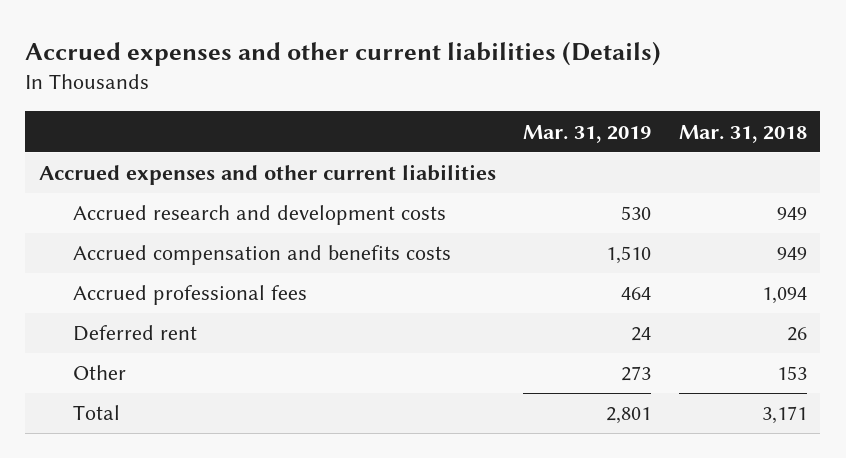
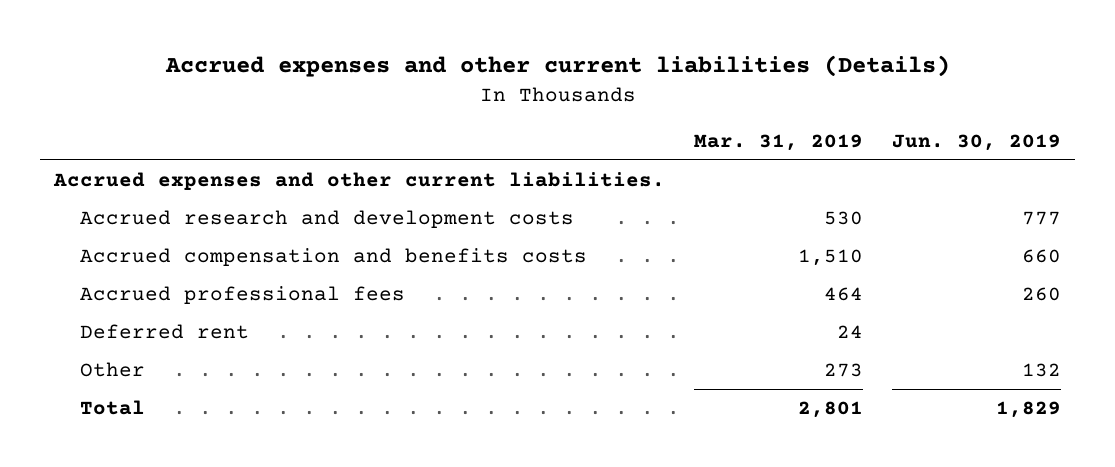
[678,124,807,143] Mar. 31, 2018 -> none
none -> [891,133,1061,151] Jun. 30, 2019
[39,164,497,186] Accrued expenses and other current liabilities -> [53,172,666,191] Accrued expenses and other current liabilities.

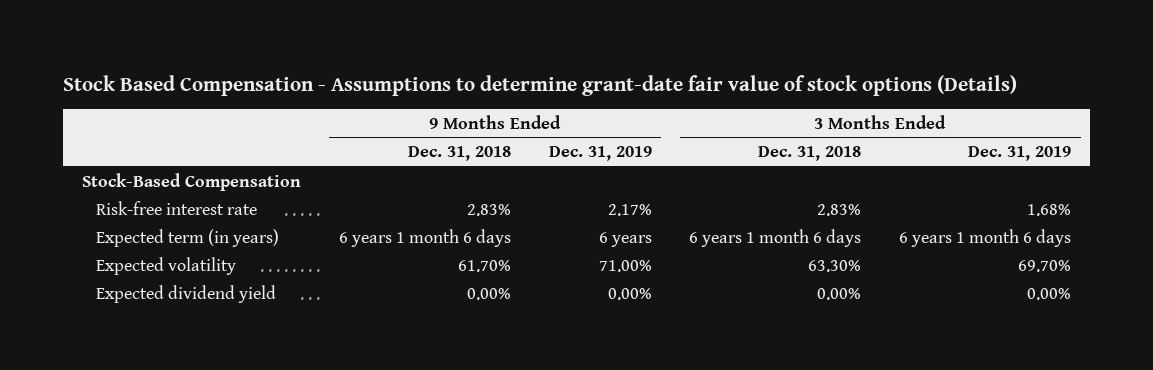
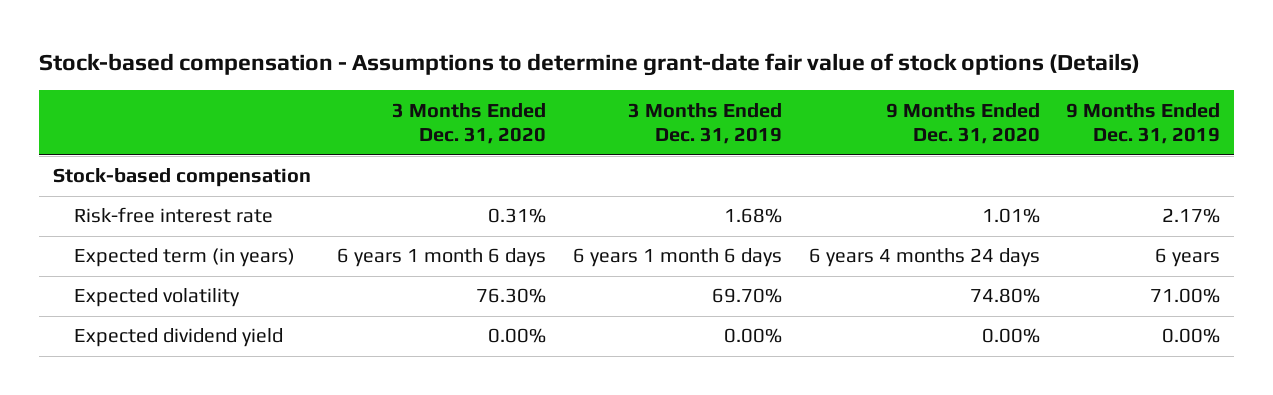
[62,74,1017,96] Stock Based Compensation - Assumptions to determine grant-date fair value of stock options (Details) -> [39,53,1141,77] Stock-based compensation - Assumptions to determine grant-date fair value of stock options (Details)
[407,146,511,162] Dec. 31, 2018 -> none
[758,146,862,162] Dec. 31, 2018 -> none
none -> [392,102,547,145] 3 Months Ended Dec. 31, 2020
none -> [885,102,1040,145] 9 Months Ended Dec. 31, 2020
[81,172,301,191] Stock-Based Compensation -> [52,168,311,188] Stock-based compensation

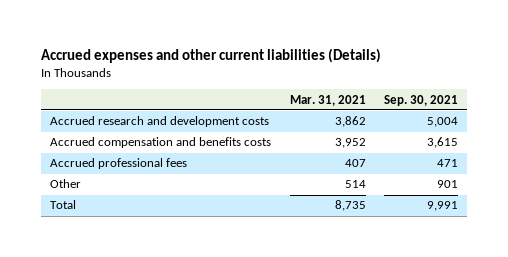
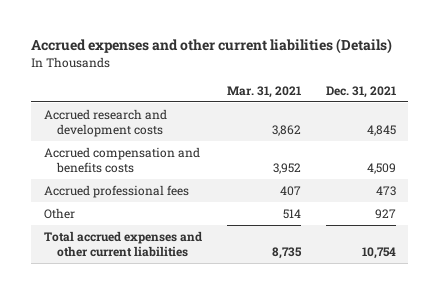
[384,94,459,106] Sep. 30, 2021 -> none
none -> [325,85,396,98] Dec. 31, 2021
[50,200,77,210] Total -> [43,230,202,257] Total accrued expenses and other current liabilities

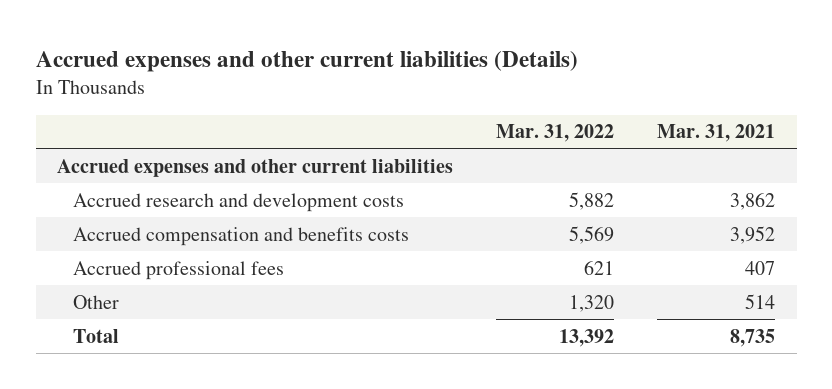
[325,85,396,98] Dec. 31, 2021 -> none
none -> [496,124,615,143] Mar. 31, 2022
none -> [57,158,454,177] Accrued expenses and other current liabilities
[43,230,202,257] Total accrued expenses and other current liabilities -> [72,328,119,343] Total

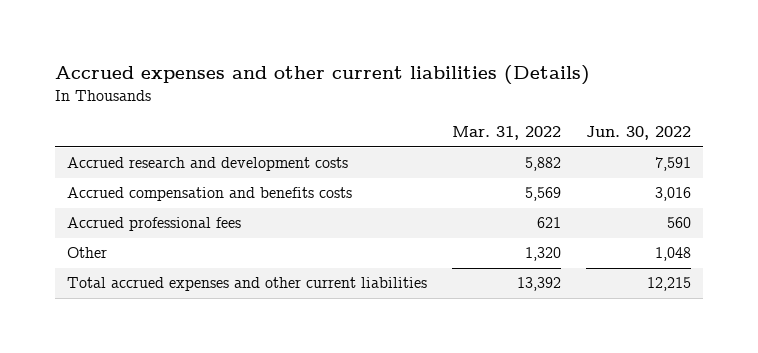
[657,124,776,143] Mar. 31, 2021 -> none
none -> [585,126,691,141] Jun. 30, 2022
[57,158,454,177] Accrued expenses and other current liabilities -> none
[72,328,119,343] Total -> [67,277,428,292] Total accrued expenses and other current liabilities

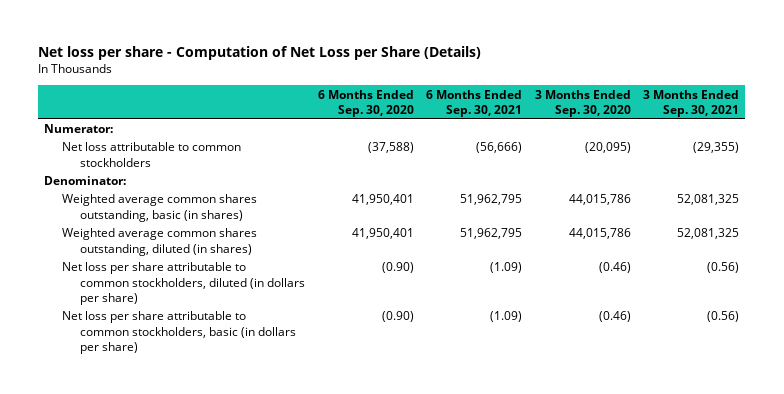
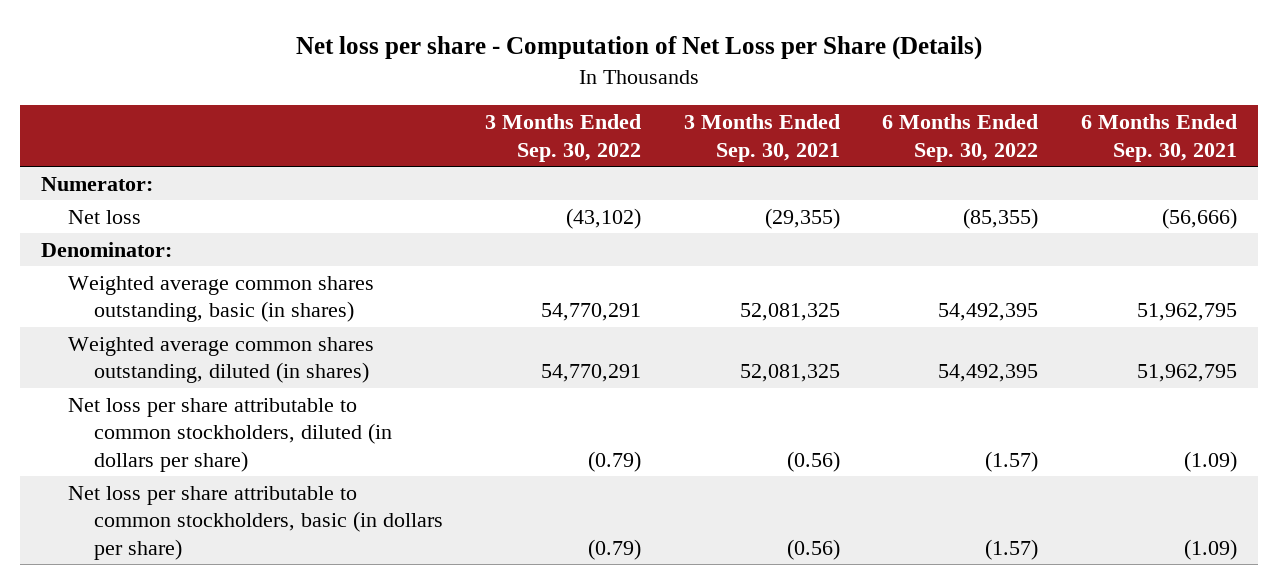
[317,89,414,118] 6 Months Ended Sep. 30, 2020 -> none
[534,89,631,118] 3 Months Ended Sep. 30, 2020 -> none
none -> [485,114,642,162] 3 Months Ended Sep. 30, 2022
none -> [882,114,1039,162] 6 Months Ended Sep. 30, 2022
[62,142,242,167] Net loss attributable to common stockholders -> [67,209,141,224] Net loss

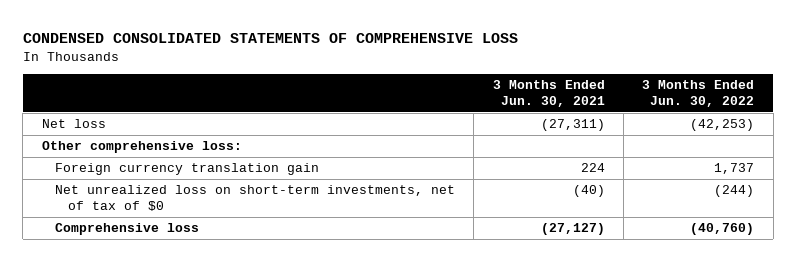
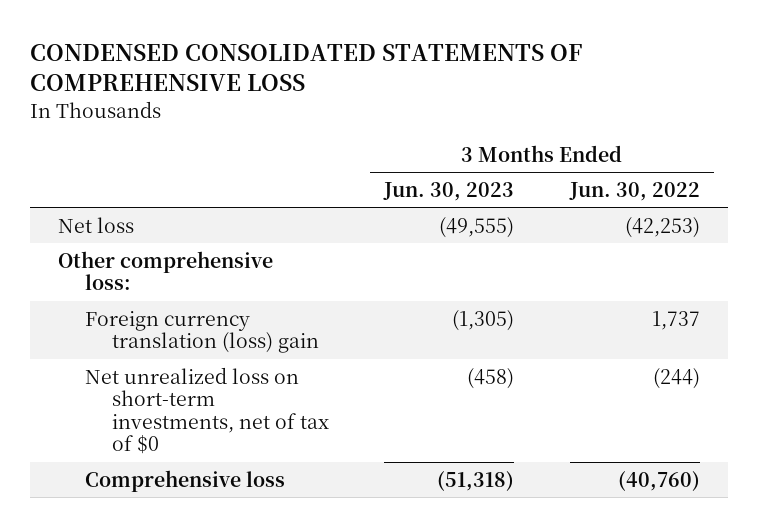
[492,80,605,108] 3 Months Ended Jun. 30, 2021 -> none
none -> [383,181,515,201] Jun. 30, 2023
[54,163,319,176] Foreign currency translation gain -> [84,310,319,354] Foreign currency translation (loss) gain

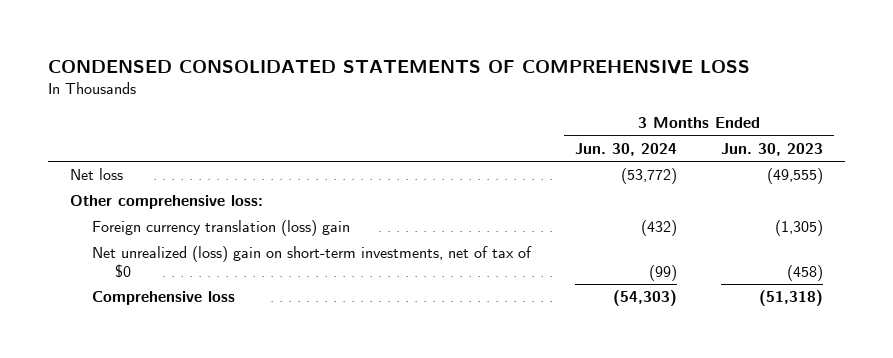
[569,181,701,201] Jun. 30, 2022 -> none
none -> [575,142,678,156] Jun. 30, 2024
[84,366,329,455] Net unrealized loss on short-term investments, net of tax of $0 -> [92,246,533,278] Net unrealized (loss) gain on short-term investments, net of tax of $0

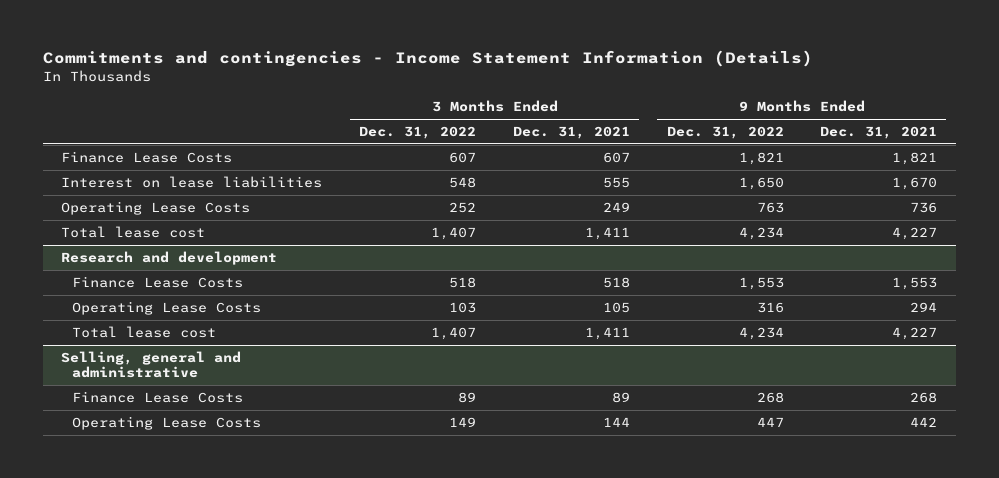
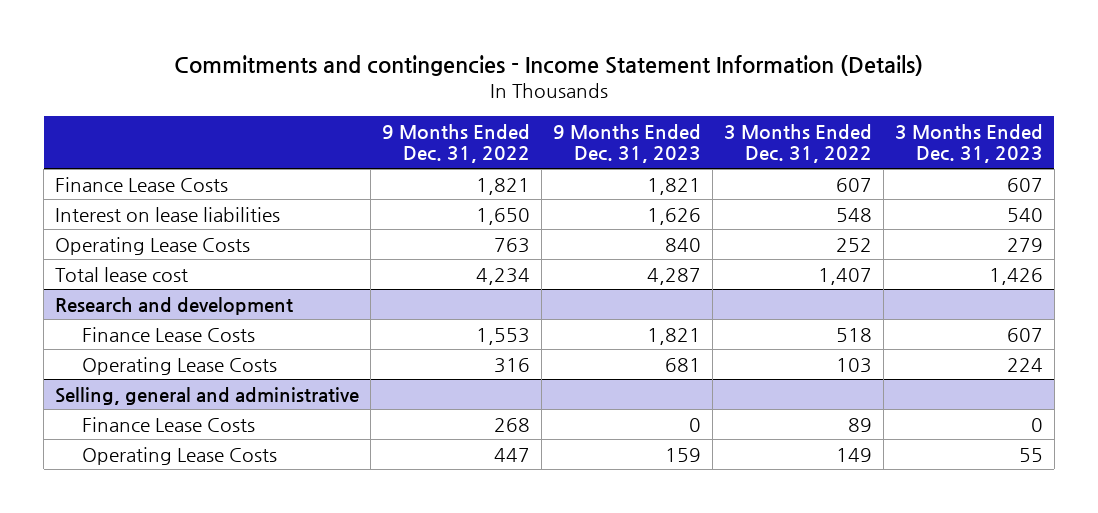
[512,126,630,140] Dec. 31, 2021 -> none
[820,126,938,140] Dec. 31, 2021 -> none
none -> [552,123,701,164] 9 Months Ended Dec. 31, 2023
none -> [894,123,1043,164] 3 Months Ended Dec. 31, 2023
[72,326,217,339] Total lease cost -> none

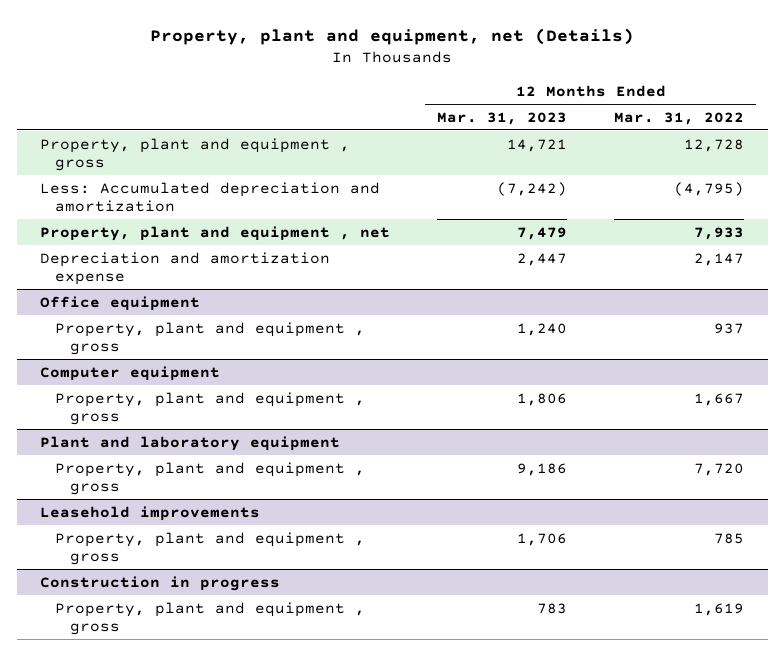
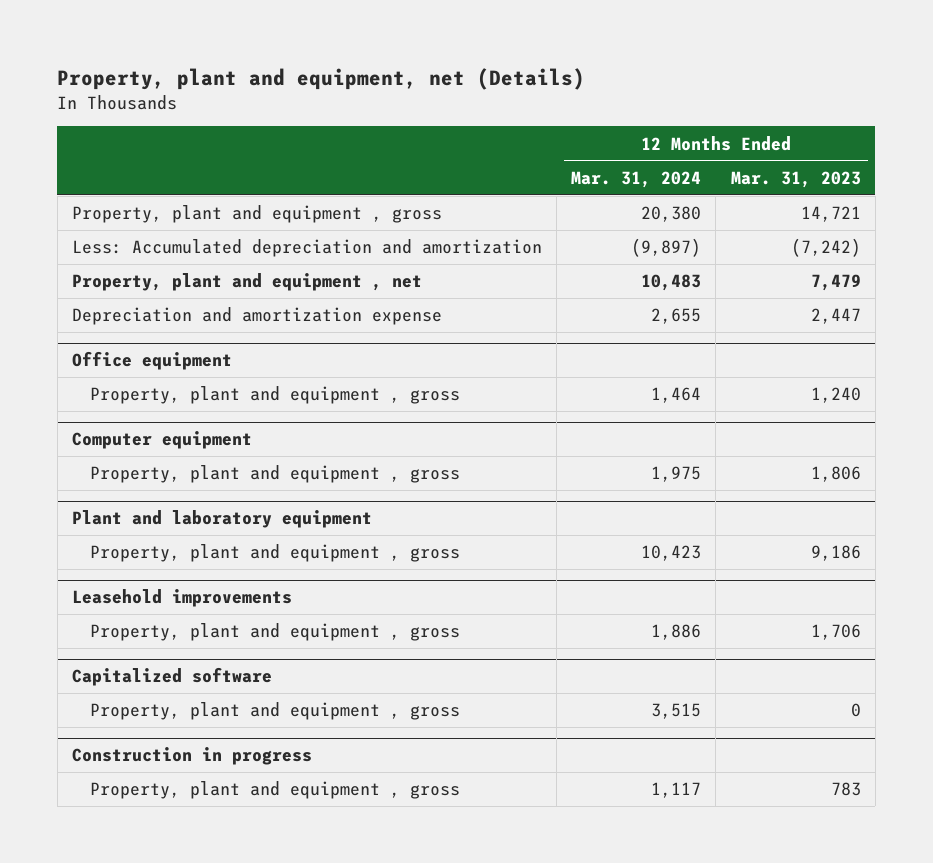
[614,111,745,125] Mar. 31, 2022 -> none
none -> [571,170,702,188] Mar. 31, 2024
none -> [72,667,273,687] Capitalized software
none -> [89,702,460,721] Property, plant and equipment , gross

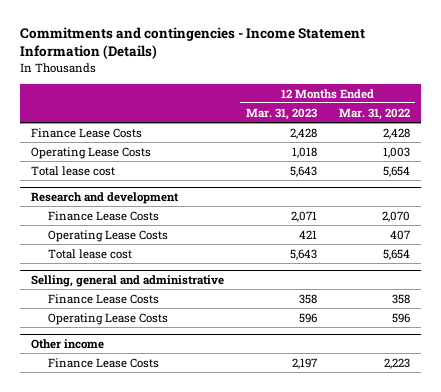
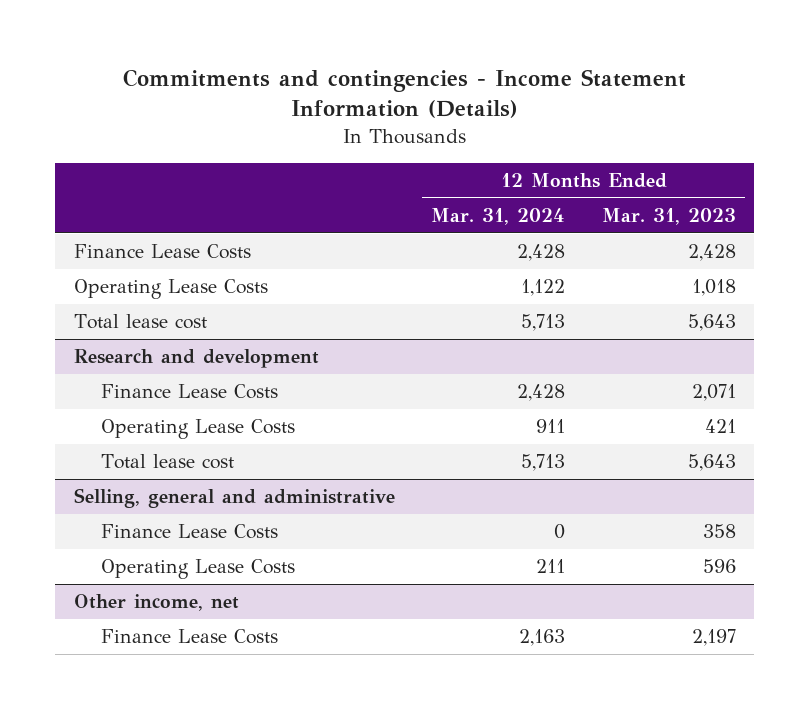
[338,107,410,120] Mar. 31, 2022 -> none
none -> [431,207,566,225] Mar. 31, 2024
[31,339,105,350] Other income -> [73,594,239,612] Other income, net

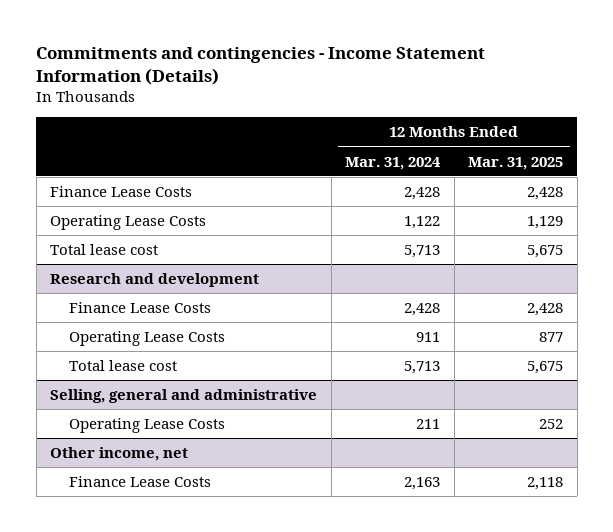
[601,207,736,225] Mar. 31, 2023 -> none
none -> [468,156,564,170] Mar. 31, 2025
[100,524,278,540] Finance Lease Costs -> none

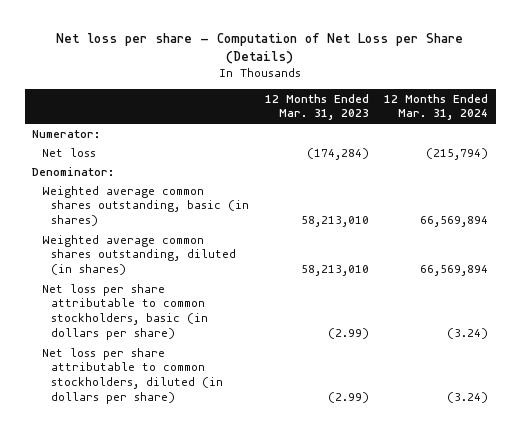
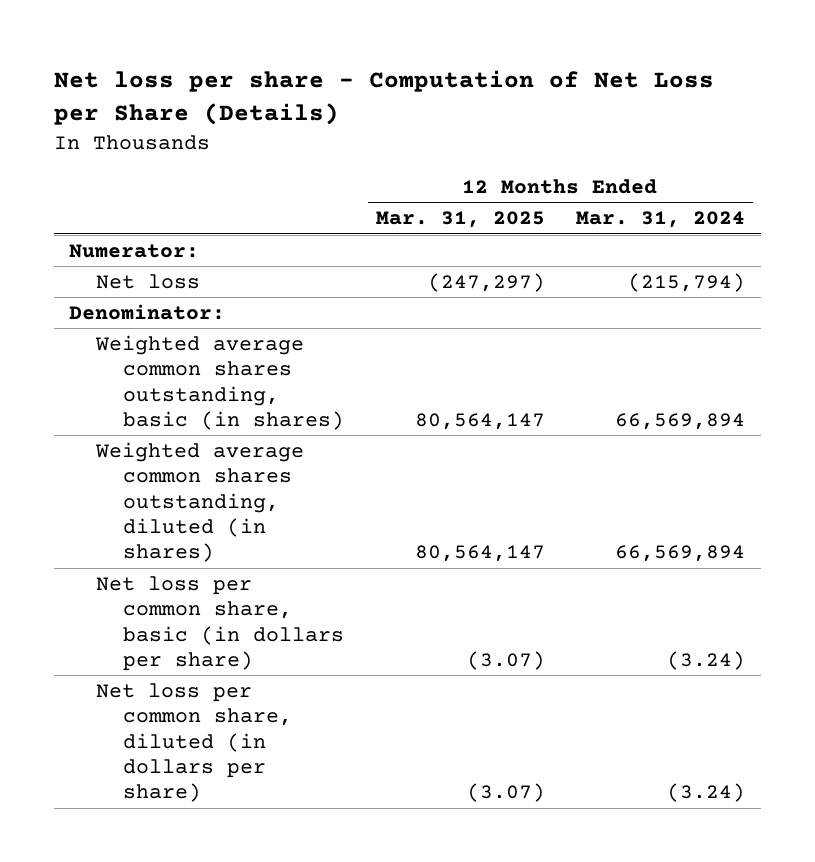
[264,93,369,121] 12 Months Ended Mar. 31, 2023 -> none
none -> [375,211,545,229] Mar. 31, 2025
[41,283,208,340] Net loss per share attributable to common stockholders, basic (in dollars per share) -> [96,575,345,671] Net loss per common share, basic (in dollars per share)
[41,347,223,404] Net loss per share attributable to common stockholders, diluted (in dollars per share) -> [96,682,293,803] Net loss per common share, diluted (in dollars per share)

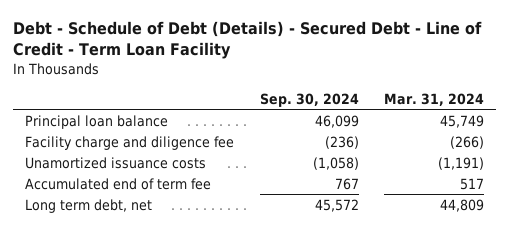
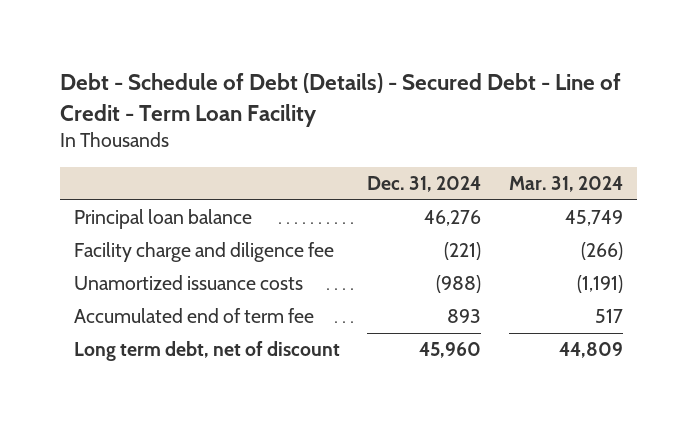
[259,92,359,107] Sep. 30, 2024 -> none
none -> [367,176,482,193] Dec. 31, 2024
[25,198,153,213] Long term debt, net -> [73,341,340,362] Long term debt, net of discount

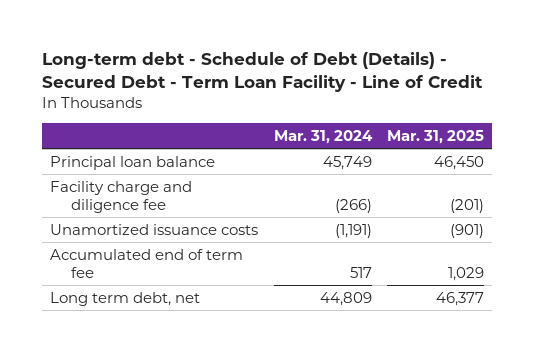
[59,73,621,127] Debt - Schedule of Debt (Details) - Secured Debt - Line of Credit - Term Loan Facility -> [42,52,484,93] Long-term debt - Schedule of Debt (Details) - Secured Debt - Term Loan Facility - Line of Credit
[367,176,482,193] Dec. 31, 2024 -> none
none -> [386,129,484,144] Mar. 31, 2025
[73,341,340,362] Long term debt, net of discount -> [50,291,201,306] Long term debt, net

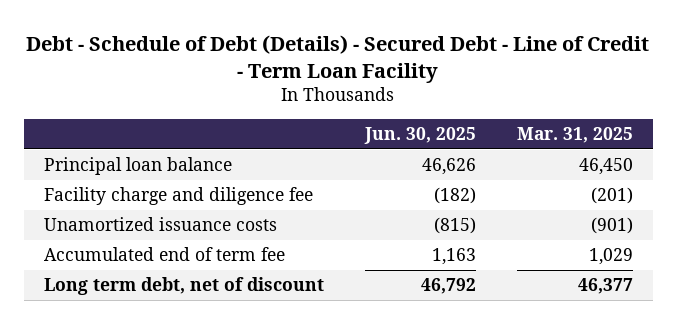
[42,52,484,93] Long-term debt - Schedule of Debt (Details) - Secured Debt - Term Loan Facility - Line of Credit -> [26,34,650,83] Debt - Schedule of Debt (Details) - Secured Debt - Line of Credit - Term Loan Facility
[273,129,373,144] Mar. 31, 2024 -> none
none -> [363,126,476,144] Jun. 30, 2025
[50,291,201,306] Long term debt, net -> [44,277,325,296] Long term debt, net of discount

